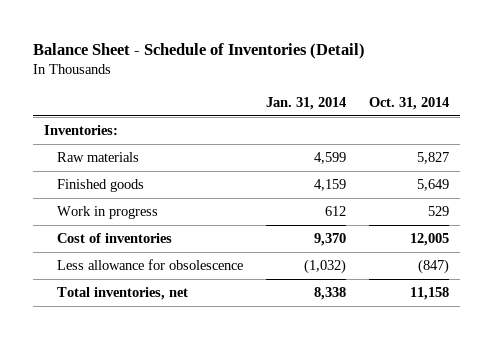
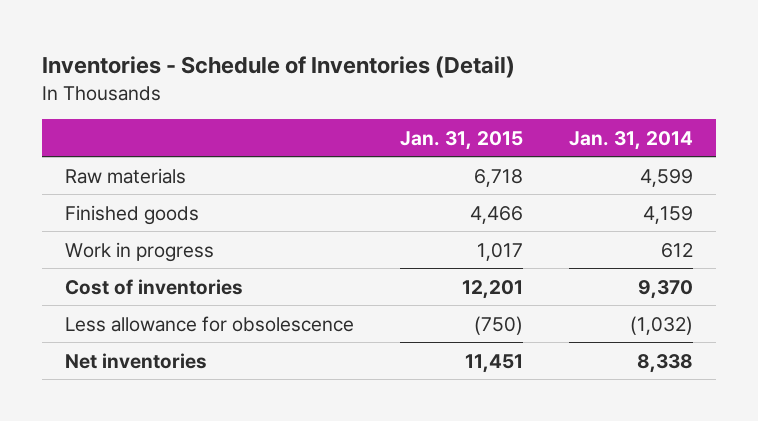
[32,43,365,60] Balance Sheet - Schedule of Inventories (Detail) -> [42,55,516,78] Inventories - Schedule of Inventories (Detail)
[368,96,449,110] Oct. 31, 2014 -> none
none -> [400,130,524,150] Jan. 31, 2015
[44,125,119,136] Inventories: -> none
[57,287,189,301] Total inventories, net -> [65,352,208,369] Net inventories

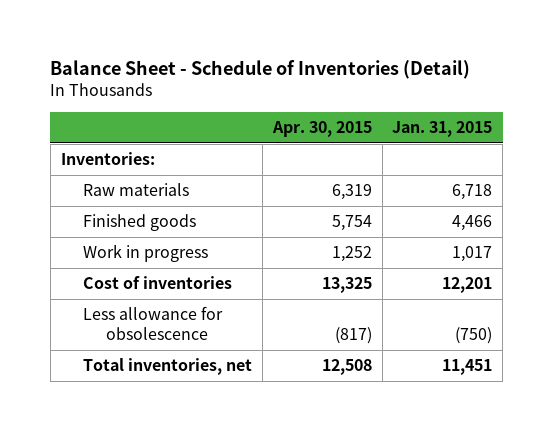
[42,55,516,78] Inventories - Schedule of Inventories (Detail) -> [50,59,471,79] Balance Sheet - Schedule of Inventories (Detail)
[569,130,694,150] Jan. 31, 2014 -> none
none -> [271,121,372,138] Apr. 30, 2015
none -> [60,152,155,166] Inventories:
[65,352,208,369] Net inventories -> [83,358,253,376] Total inventories, net

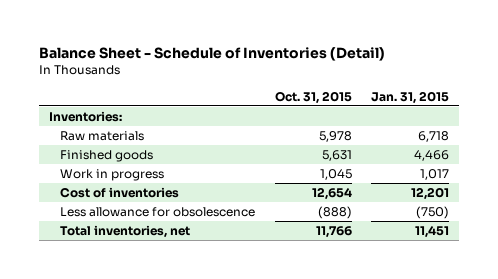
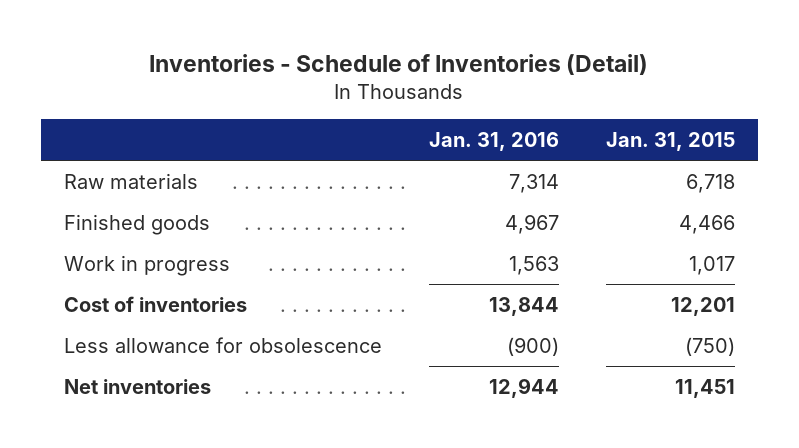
[39,46,386,61] Balance Sheet - Schedule of Inventories (Detail) -> [149,54,649,76] Inventories - Schedule of Inventories (Detail)
[274,90,352,104] Oct. 31, 2015 -> none
none -> [428,132,559,152] Jan. 31, 2016
[48,111,122,123] Inventories: -> none
[60,225,191,239] Total inventories, net -> [64,378,212,394] Net inventories

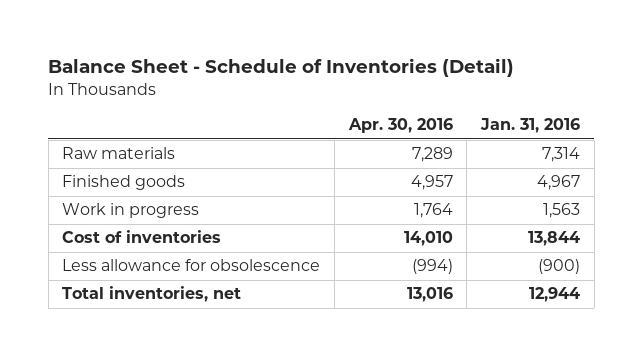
[149,54,649,76] Inventories - Schedule of Inventories (Detail) -> [48,58,515,78] Balance Sheet - Schedule of Inventories (Detail)
[605,132,735,152] Jan. 31, 2015 -> none
none -> [347,118,453,134] Apr. 30, 2016
[64,378,212,394] Net inventories -> [62,286,242,303] Total inventories, net

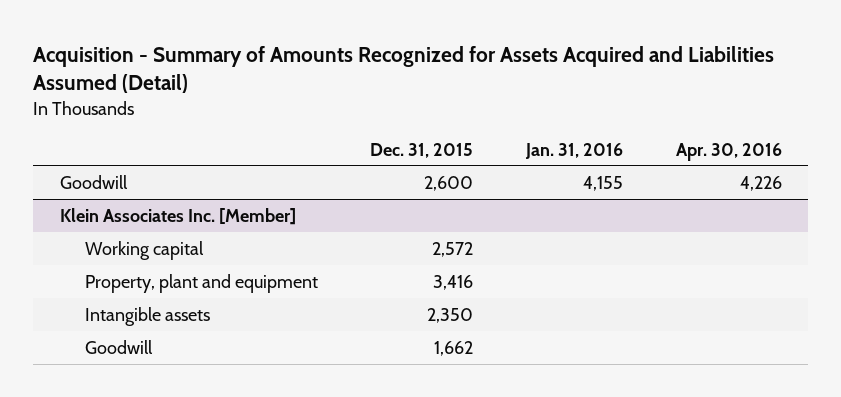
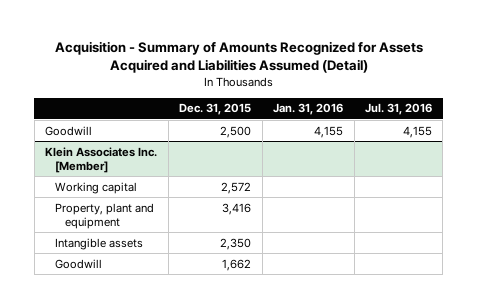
[675,142,782,161] Apr. 30, 2016 -> none
none -> [365,103,433,116] Jul. 31, 2016
[424,175,474,191] 2,600 -> [220,125,252,138] 2,500

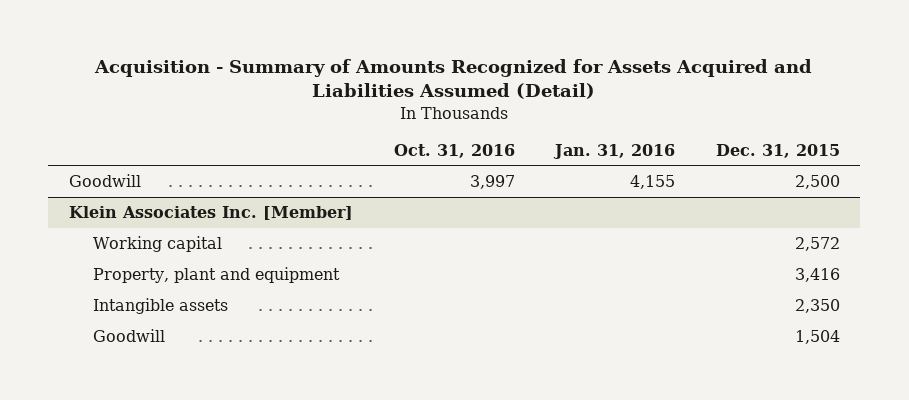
[365,103,433,116] Jul. 31, 2016 -> none
none -> [393,143,515,158] Oct. 31, 2016
[222,258,252,271] 1,662 -> [794,330,840,345] 1,504

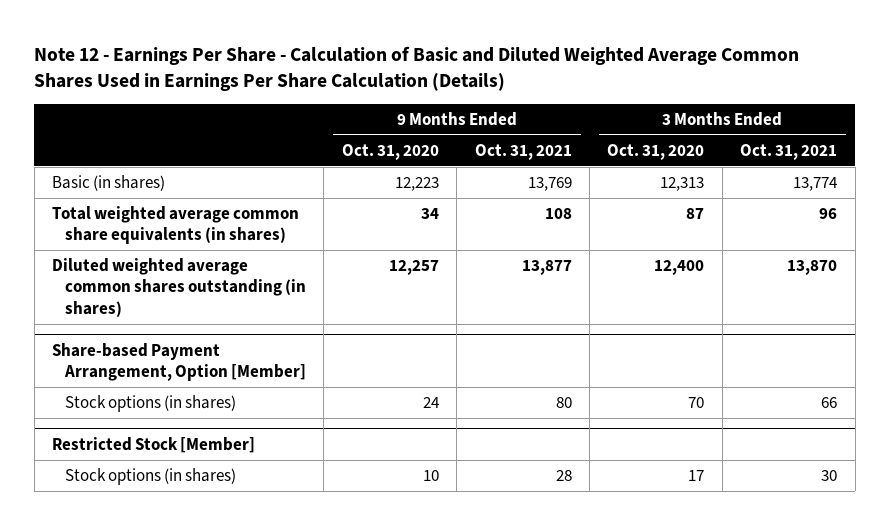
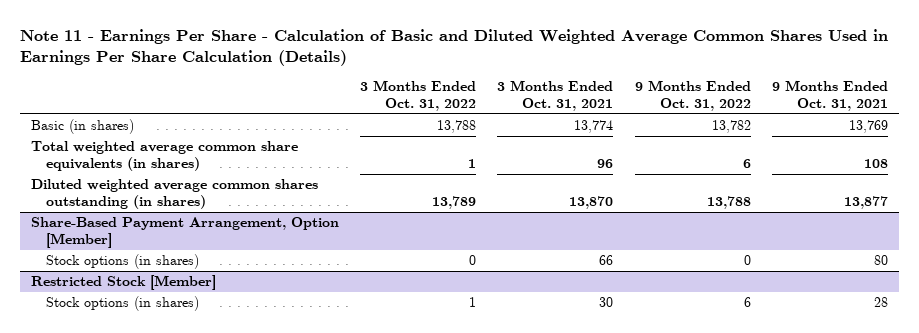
[34,45,800,91] Note 12 - Earnings Per Share - Calculation of Basic and Diluted Weighted Average Common Shares Used in Earnings Per Share Calculation (Details) -> [19,28,888,67] Note 11 - Earnings Per Share - Calculation of Basic and Diluted Weighted Average Common Shares Used in Earnings Per Share Calculation (Details)
[341,143,439,160] Oct. 31, 2020 -> none
[607,143,705,160] Oct. 31, 2020 -> none
none -> [359,80,476,111] 3 Months Ended Oct. 31, 2022
none -> [634,80,751,111] 9 Months Ended Oct. 31, 2022
[52,342,306,381] Share-based Payment Arrangement, Option [Member] -> [30,217,339,249] Share-Based Payment Arrangement, Option [Member]

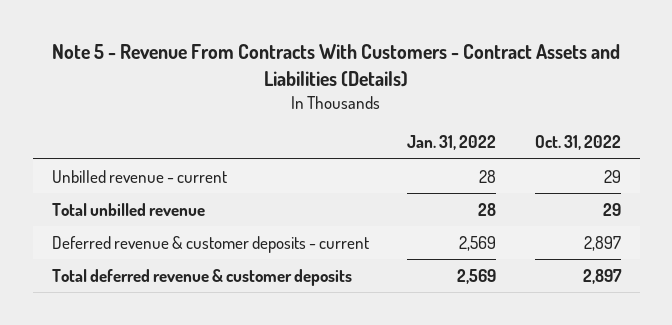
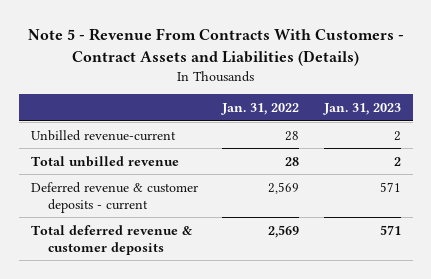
[534,135,621,151] Oct. 31, 2022 -> none
none -> [322,103,401,116] Jan. 31, 2023
[51,169,227,183] Unbilled revenue - current -> [30,129,176,141] Unbilled revenue-current

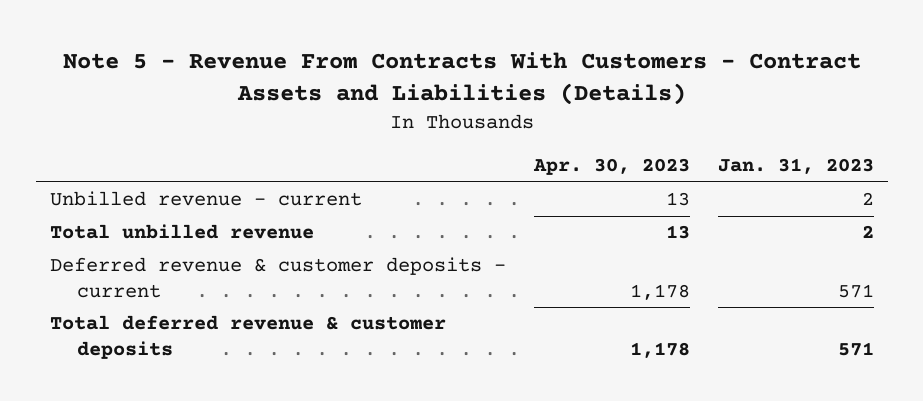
[221,103,300,116] Jan. 31, 2022 -> none
none -> [532,158,690,176] Apr. 30, 2023
[30,129,176,141] Unbilled revenue-current -> [49,191,362,207] Unbilled revenue - current

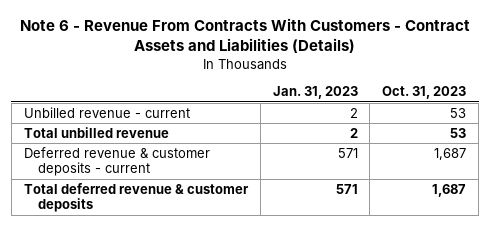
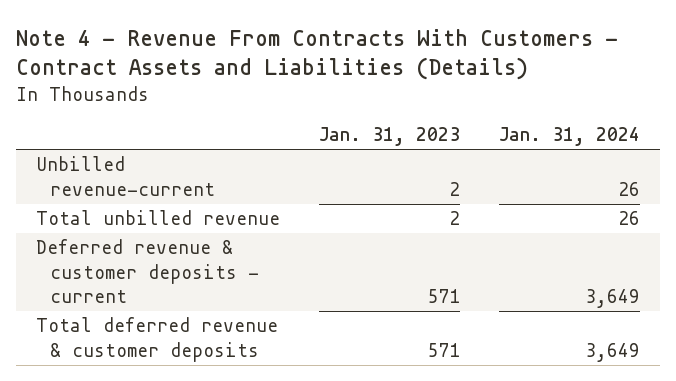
[20,18,471,54] Note 6 - Revenue From Contracts With Customers - Contract Assets and Liabilities (Details) -> [16,28,619,81] Note 4 - Revenue From Contracts With Customers - Contract Assets and Liabilities (Details)
[382,86,467,100] Oct. 31, 2023 -> none
none -> [499,127,641,147] Jan. 31, 2024
[23,106,190,118] Unbilled revenue - current -> [35,156,215,196] Unbilled revenue-current

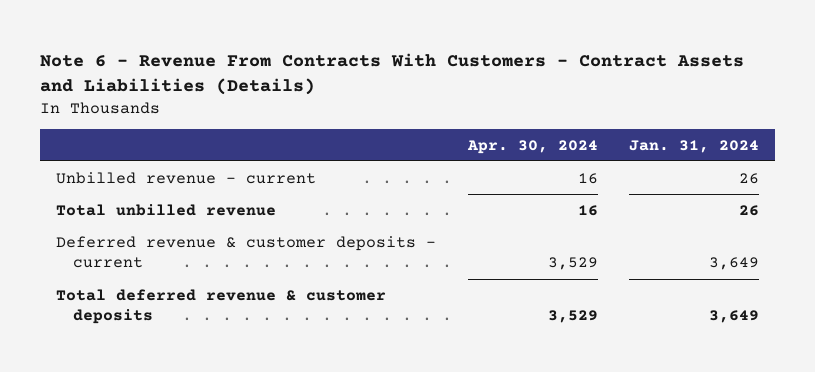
[16,28,619,81] Note 4 - Revenue From Contracts With Customers - Contract Assets and Liabilities (Details) -> [40,52,745,95] Note 6 - Revenue From Contracts With Customers - Contract Assets and Liabilities (Details)
[318,127,460,147] Jan. 31, 2023 -> none
none -> [466,139,598,154] Apr. 30, 2024
[35,156,215,196] Unbilled revenue-current -> [56,171,317,184] Unbilled revenue - current

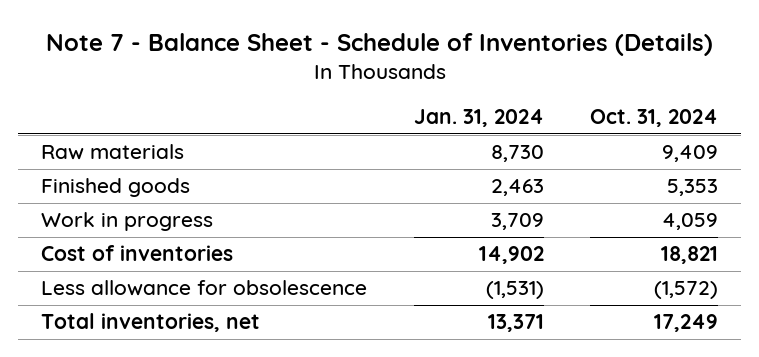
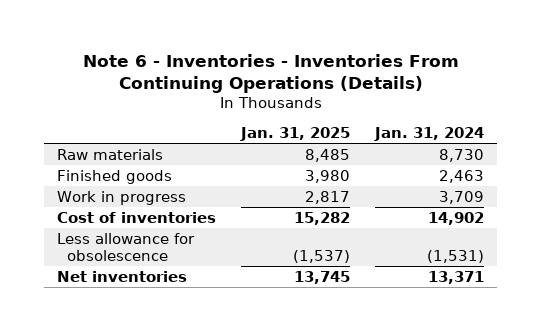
[45,32,713,56] Note 7 - Balance Sheet - Schedule of Inventories (Details) -> [82,53,459,93] Note 6 - Inventories - Inventories From Continuing Operations (Details)
[589,109,718,128] Oct. 31, 2024 -> none
none -> [240,127,351,142] Jan. 31, 2025
[41,313,261,333] Total inventories, net -> [56,270,187,282] Net inventories

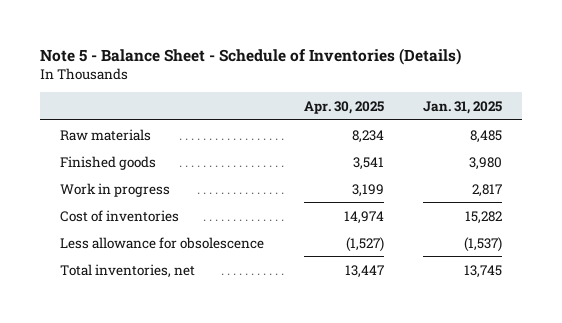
[82,53,459,93] Note 6 - Inventories - Inventories From Continuing Operations (Details) -> [39,47,461,65] Note 5 - Balance Sheet - Schedule of Inventories (Details)
[374,127,485,142] Jan. 31, 2024 -> none
none -> [303,100,384,114] Apr. 30, 2025
[56,270,187,282] Net inventories -> [59,263,195,278] Total inventories, net

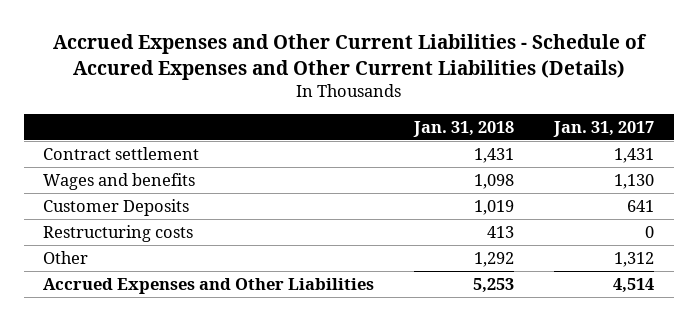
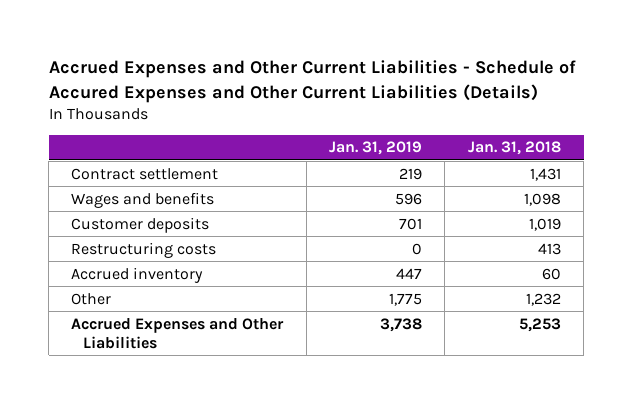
[553,120,655,137] Jan. 31, 2017 -> none
none -> [329,141,423,156] Jan. 31, 2019
[43,199,190,217] Customer Deposits -> [71,216,210,233] Customer deposits
none -> [71,266,204,283] Accrued inventory
[474,252,515,268] 1,292 -> [525,292,561,306] 1,232

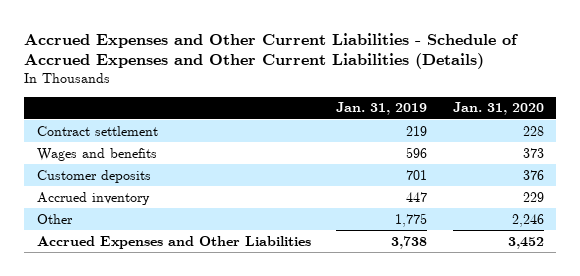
[48,60,576,103] Accrued Expenses and Other Current Liabilities - Schedule of Accured Expenses and Other Current Liabilities (Details) -> [23,32,518,70] Accrued Expenses and Other Current Liabilities - Schedule of Accrued Expenses and Other Current Liabilities (Details)
[467,141,561,156] Jan. 31, 2018 -> none
none -> [452,102,544,116] Jan. 31, 2020
[71,241,217,258] Restructuring costs -> none

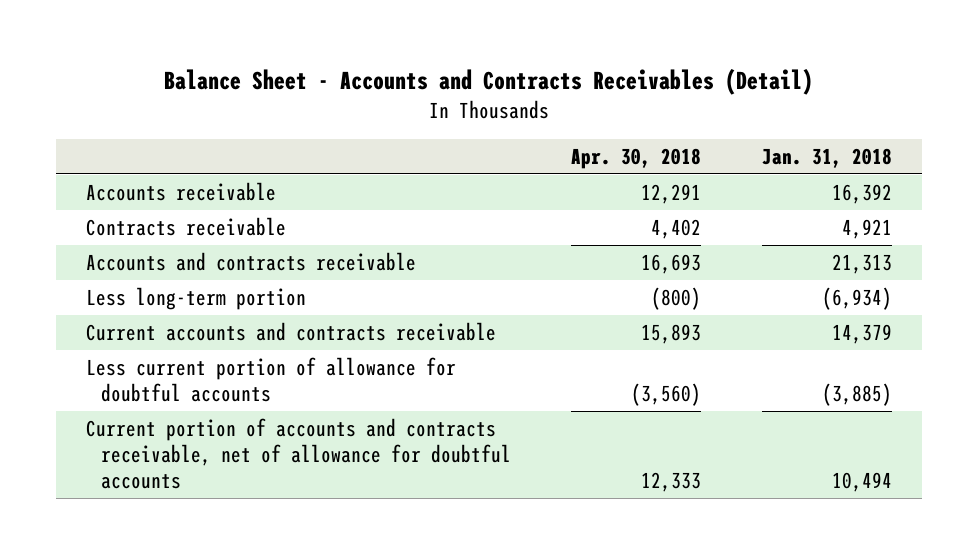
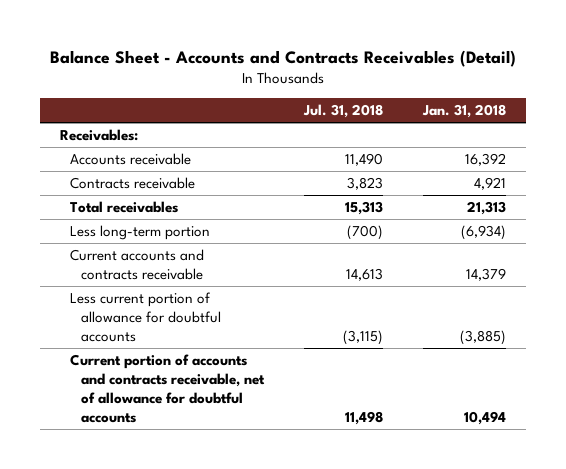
[571,147,702,169] Apr. 30, 2018 -> none
none -> [303,104,384,119] Jul. 31, 2018
none -> [59,128,138,141] Receivables:
[85,251,416,271] Accounts and contracts receivable -> [70,200,179,213] Total receivables

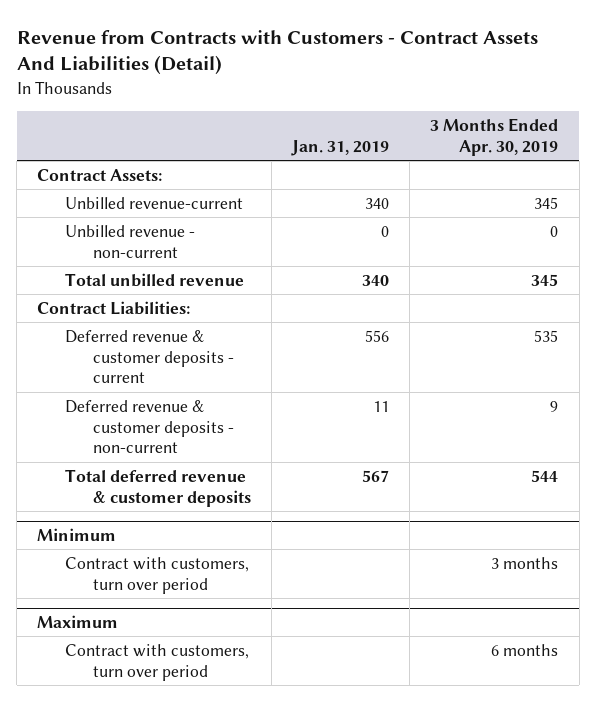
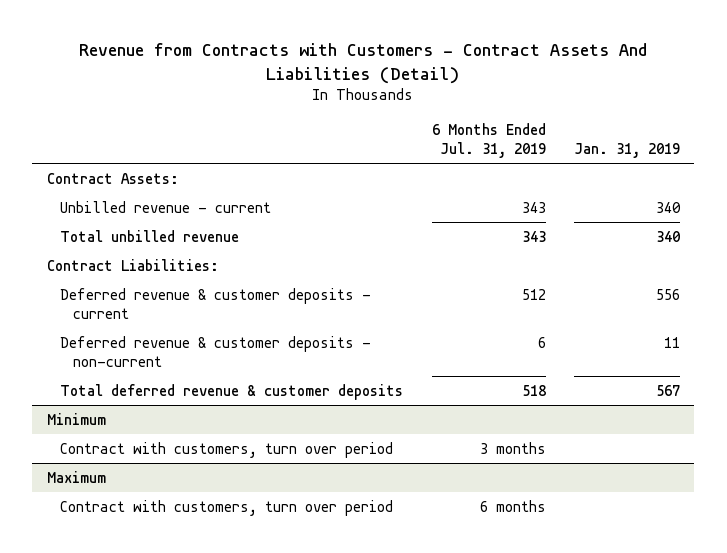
[430,117,559,156] 3 Months Ended Apr. 30, 2019 -> none
none -> [431,123,546,159] 6 Months Ended Jul. 31, 2019
[64,224,195,258] Unbilled revenue - non-current -> none
[64,196,243,209] Unbilled revenue-current -> [59,200,271,213] Unbilled revenue - current

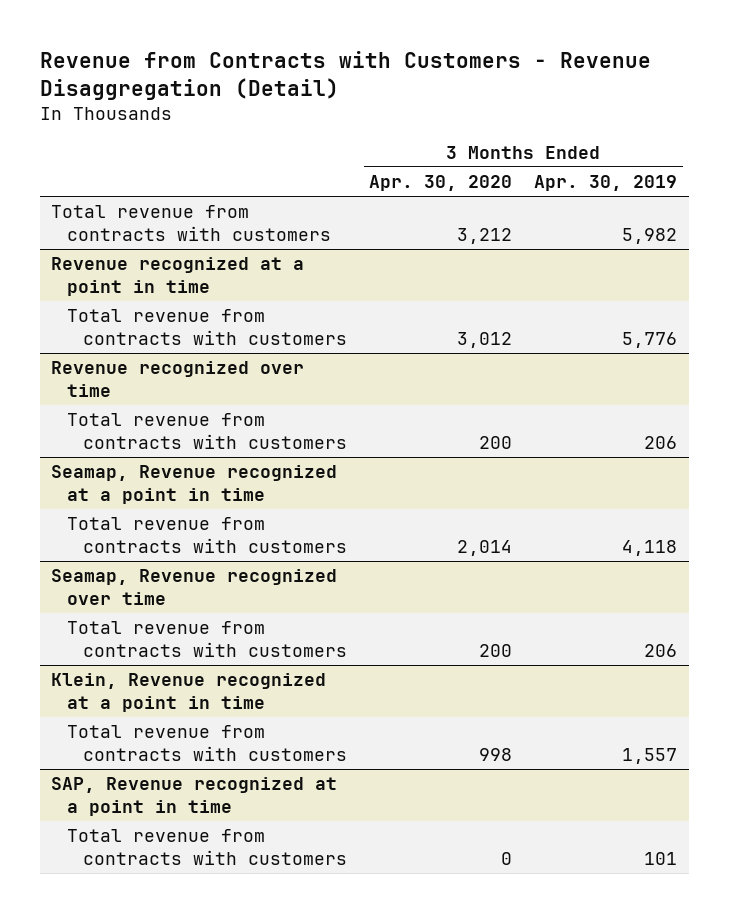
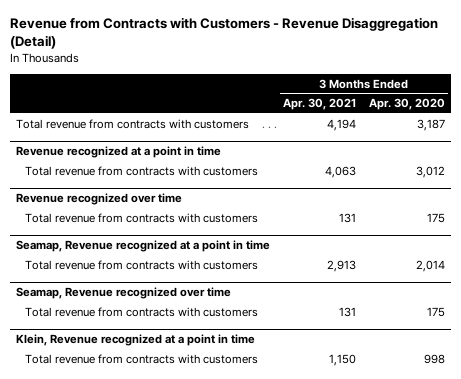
[534,175,678,192] Apr. 30, 2019 -> none
none -> [283,98,357,111] Apr. 30, 2021
[457,228,513,245] 3,212 -> [417,118,446,131] 3,187
[479,436,513,450] 200 -> [427,212,446,223] 175
[479,644,513,658] 200 -> [427,306,446,317] 175
[51,777,338,817] SAP, Revenue recognized at a point in time -> none
[67,829,348,866] Total revenue from contracts with customers -> none

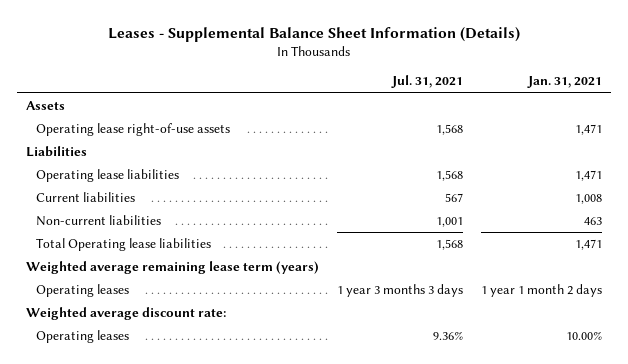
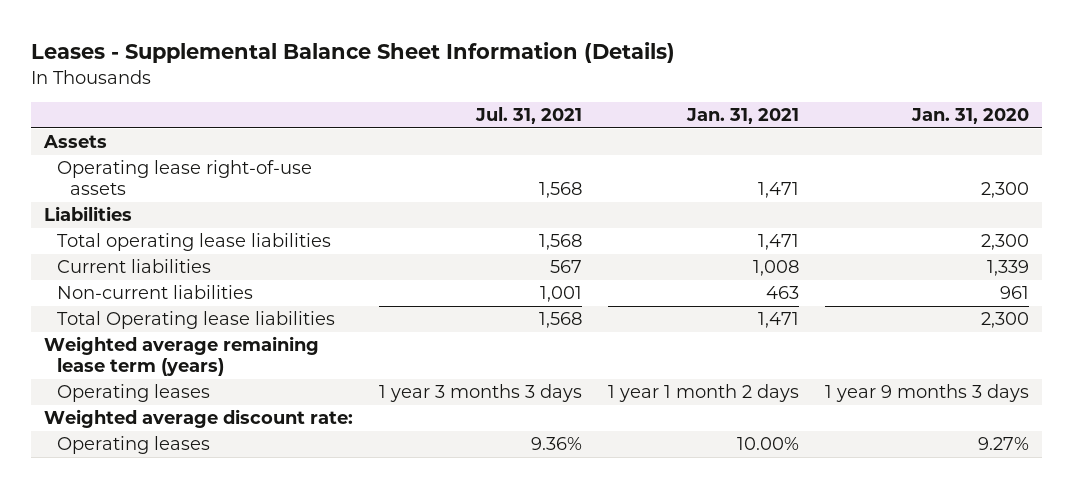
none -> [911,108,1030,125] Jan. 31, 2020
[35,168,179,182] Operating lease liabilities -> [57,233,332,252] Total operating lease liabilities

